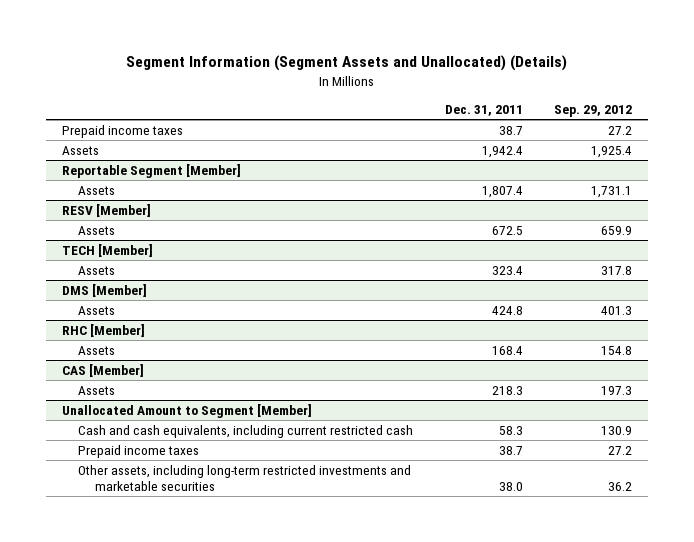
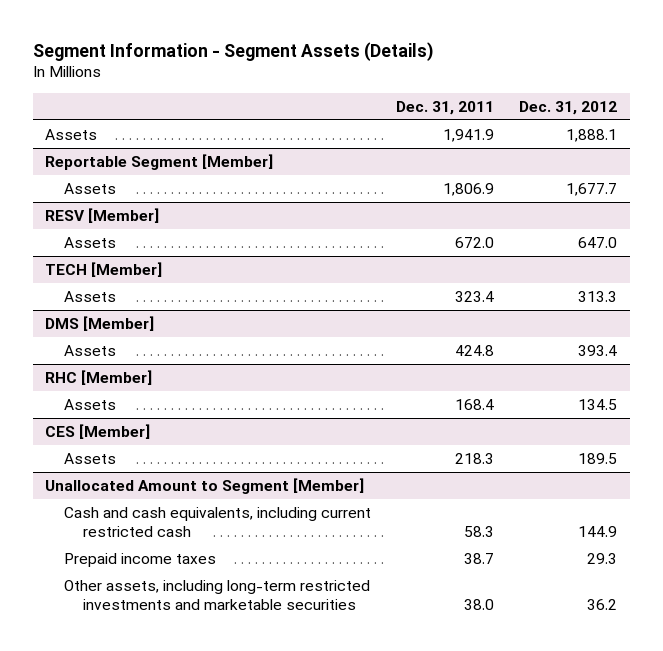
[125,55,567,72] Segment Information (Segment Assets and Unallocated) (Details) -> [32,41,434,61] Segment Information - Segment Assets (Details)
[554,105,633,118] Sep. 29, 2012 -> none
none -> [519,100,618,115] Dec. 31, 2012
[61,124,183,138] Prepaid income taxes -> none
[481,145,523,158] 1,942.4 -> [443,129,495,143] 1,941.9
[481,185,523,198] 1,807.4 -> [443,183,495,197] 1,806.9
[491,225,523,235] 672.5 -> [455,237,495,249] 672.0
[61,363,144,377] CAS [Member] -> none
none -> [45,424,151,440] CES [Member]

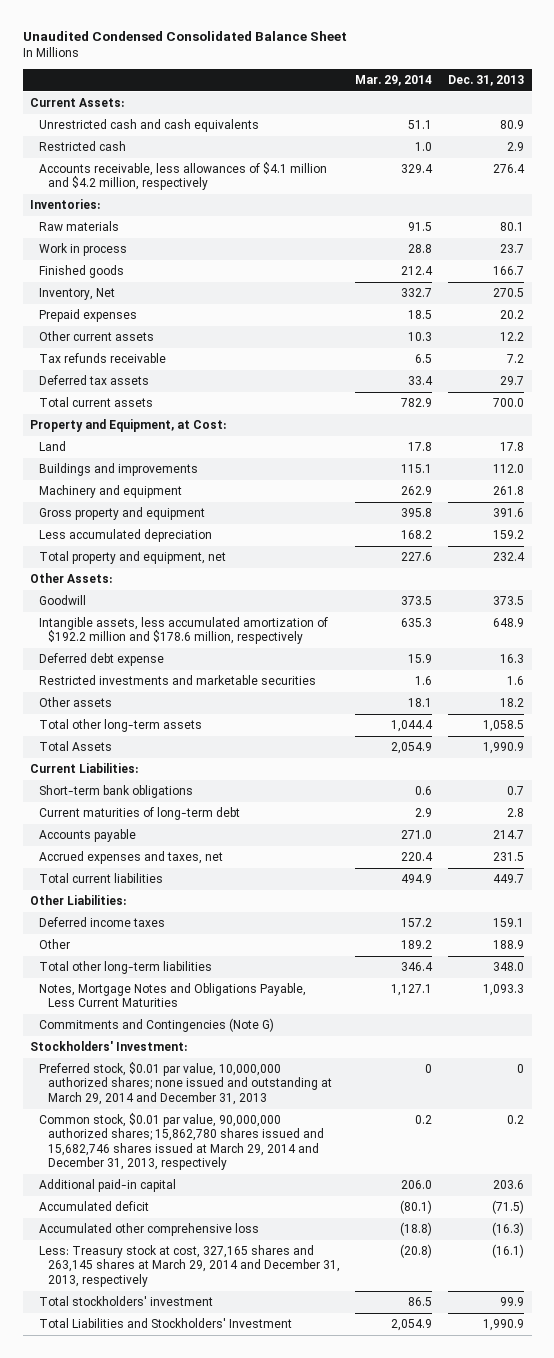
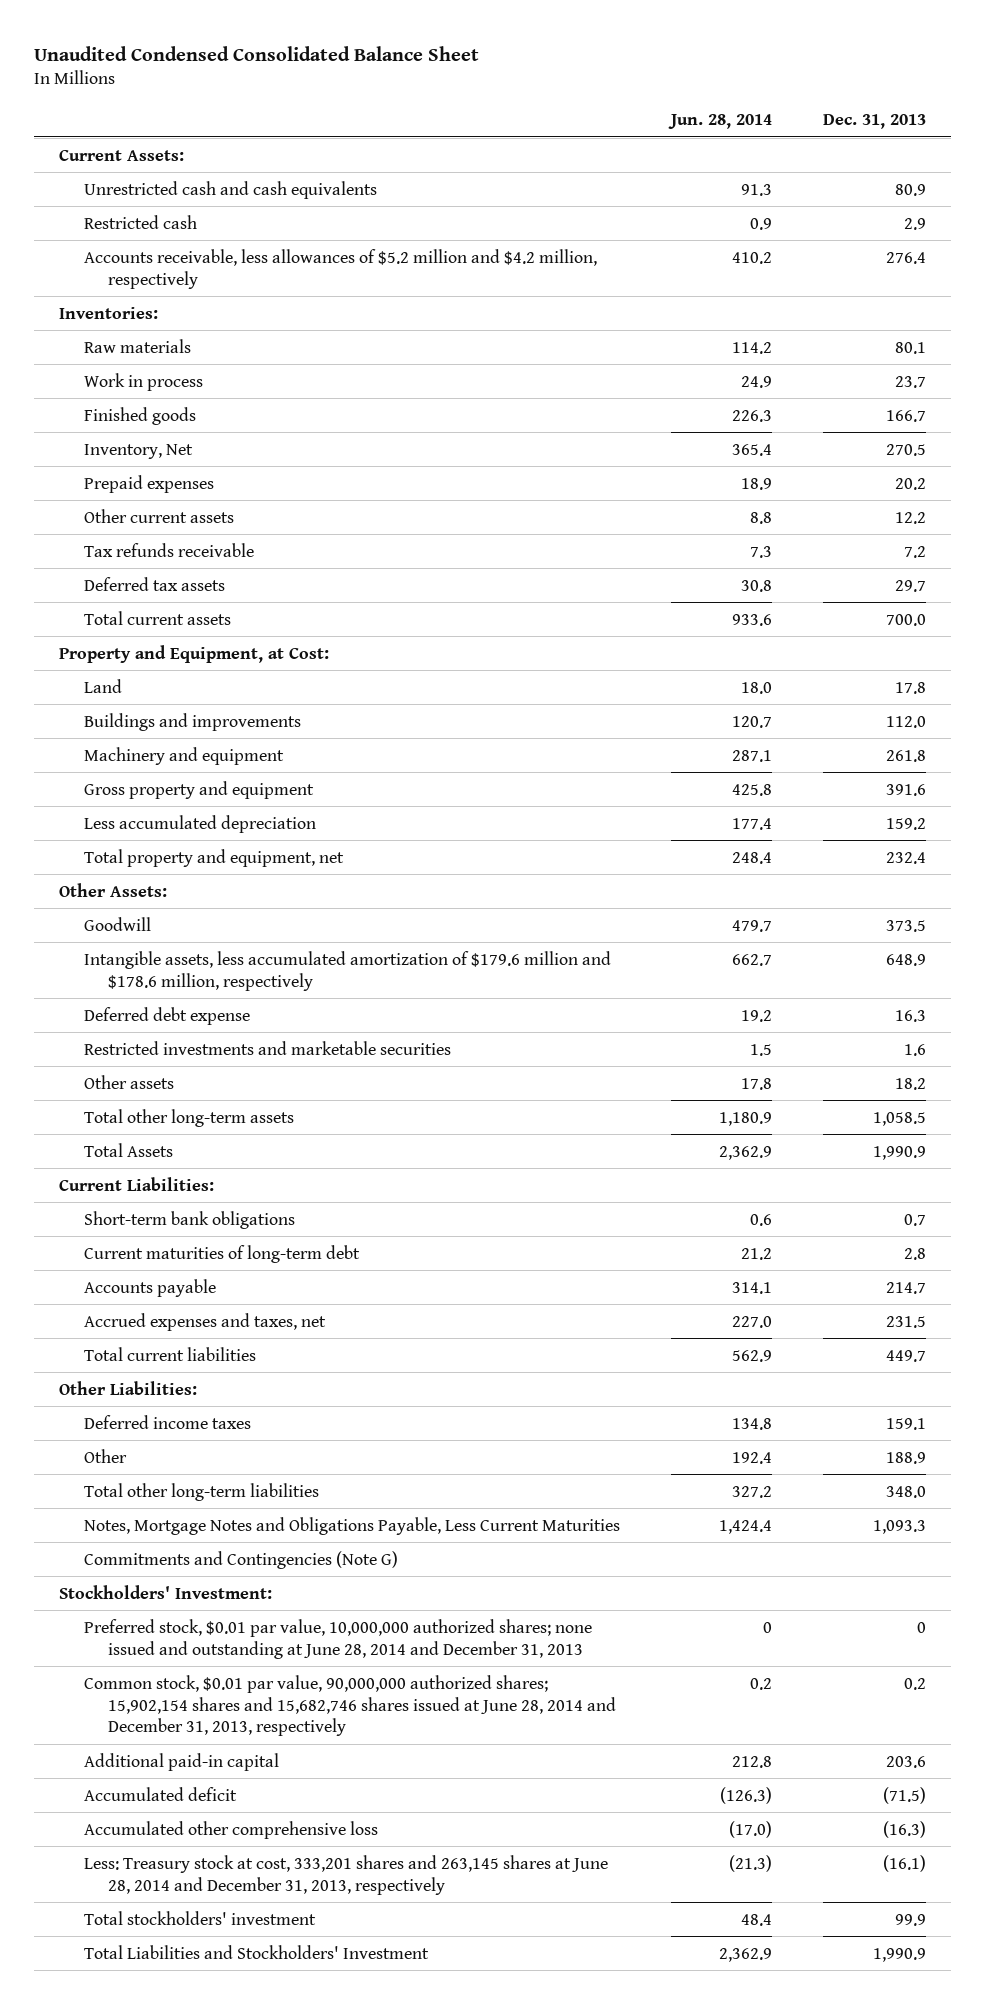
[355,75,433,87] Mar. 29, 2014 -> none
none -> [667,113,772,129] Jun. 28, 2014
[39,162,328,191] Accounts receivable, less allowances of $4.1 million and $4.2 million, respectively -> [83,248,597,289] Accounts receivable, less allowances of $5.2 million and $4.2 million, respectively
[39,617,329,645] Intangible assets, less accumulated amortization of $192.2 million and $178.6 million, respectively -> [83,950,611,991] Intangible assets, less accumulated amortization of $179.6 million and $178.6 million, respectively
[39,1062,332,1105] Preferred stock, $0.01 par value, 10,000,000 authorized shares; none issued and outstanding at March 29, 2014 and December 31, 2013 -> [83,1618,592,1659] Preferred stock, $0.01 par value, 10,000,000 authorized shares; none issued and outstanding at June 28, 2014 and December 31, 2013
[39,1113,324,1171] Common stock, $0.01 par value, 90,000,000 authorized shares; 15,862,780 shares issued and 15,682,746 shares issued at March 29, 2014 and December 31, 2013, respectively -> [83,1674,617,1737] Common stock, $0.01 par value, 90,000,000 authorized shares; 15,902,154 shares and 15,682,746 shares issued at June 28, 2014 and December 31, 2013, respectively
[39,1245,340,1287] Less: Treasury stock at cost, 327,165 shares and 263,145 shares at March 29, 2014 and December 31, 2013, respectively -> [83,1854,608,1895] Less: Treasury stock at cost, 333,201 shares and 263,145 shares at June 28, 2014 and December 31, 2013, respectively

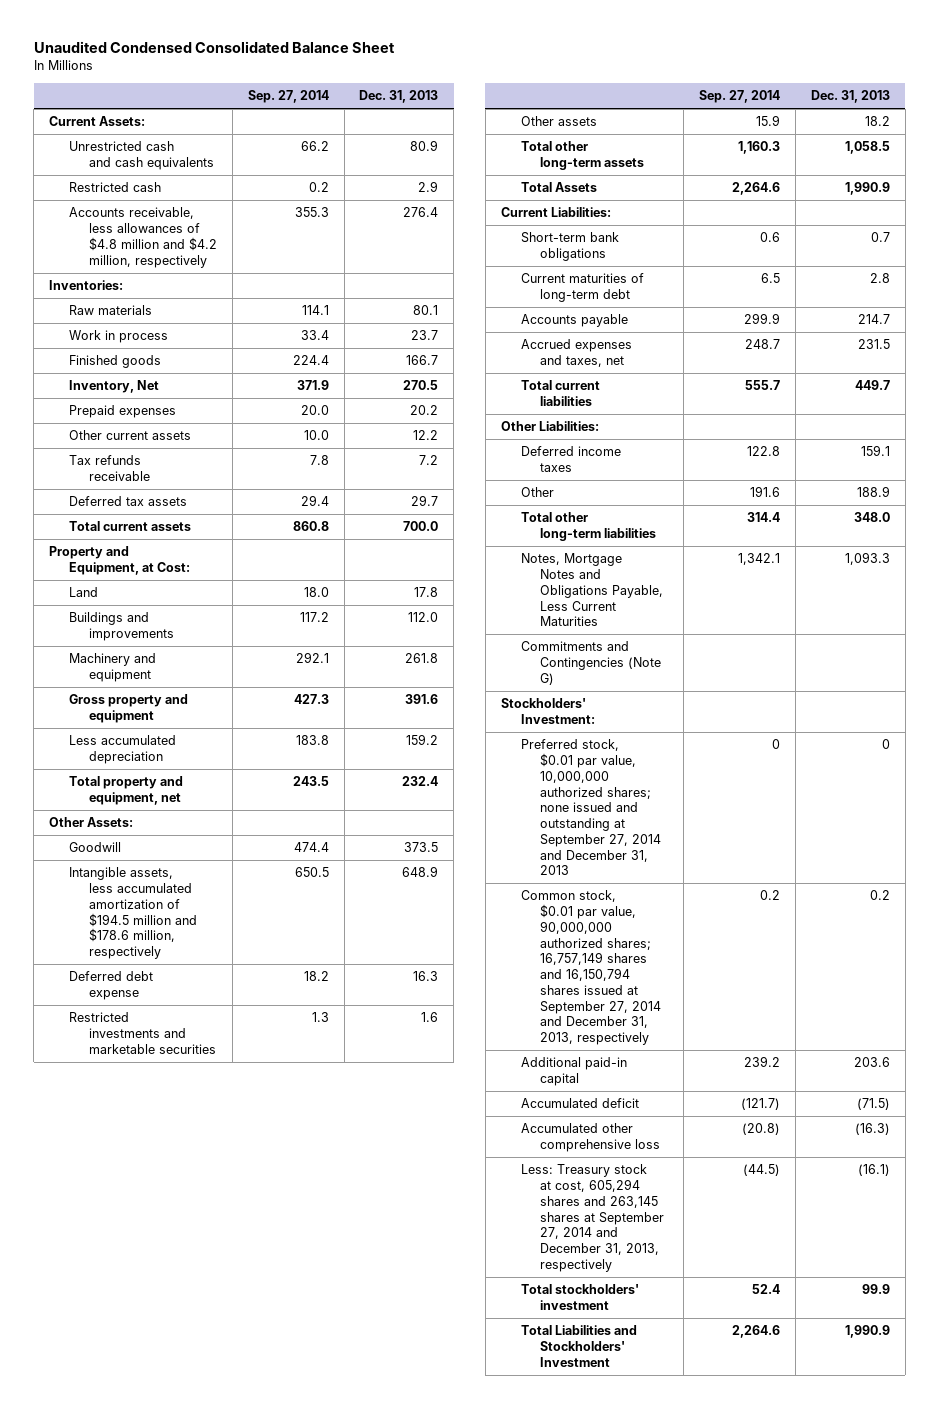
[667,113,772,129] Jun. 28, 2014 -> none
none -> [247,90,329,104] Sep. 27, 2014
[83,248,597,289] Accounts receivable, less allowances of $5.2 million and $4.2 million, respectively -> [68,207,217,268] Accounts receivable, less allowances of $4.8 million and $4.2 million, respectively
[83,950,611,991] Intangible assets, less accumulated amortization of $179.6 million and $178.6 million, respectively -> [68,867,197,960] Intangible assets, less accumulated amortization of $194.5 million and $178.6 million, respectively
[83,1618,592,1659] Preferred stock, $0.01 par value, 10,000,000 authorized shares; none issued and outstanding at June 28, 2014 and December 31, 2013 -> [520,739,662,876] Preferred stock, $0.01 par value, 10,000,000 authorized shares; none issued and outstanding at September 27, 2014 and December 31, 2013
[83,1674,617,1737] Common stock, $0.01 par value, 90,000,000 authorized shares; 15,902,154 shares and 15,682,746 shares issued at June 28, 2014 and December 31, 2013, respectively -> [520,890,662,1046] Common stock, $0.01 par value, 90,000,000 authorized shares; 16,757,149 shares and 16,150,794 shares issued at September 27, 2014 and December 31, 2013, respectively
[83,1854,608,1895] Less: Treasury stock at cost, 333,201 shares and 263,145 shares at June 28, 2014 and December 31, 2013, respectively -> [520,1164,665,1272] Less: Treasury stock at cost, 605,294 shares and 263,145 shares at September 27, 2014 and December 31, 2013, respectively

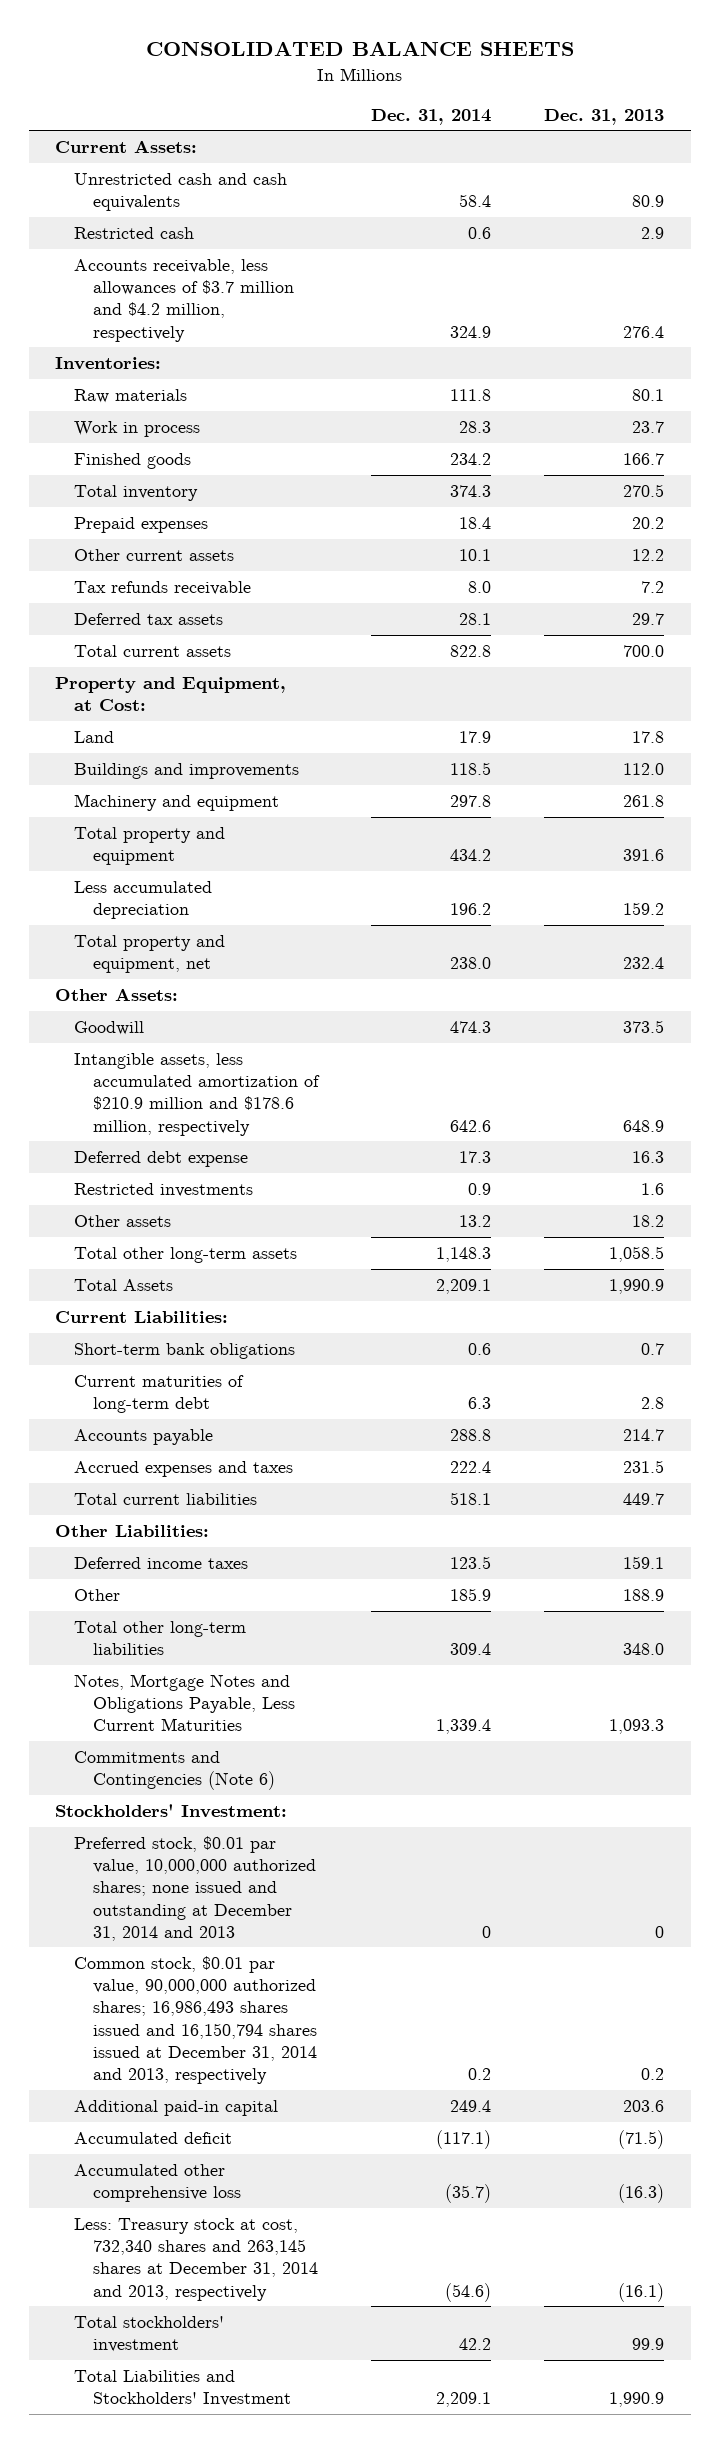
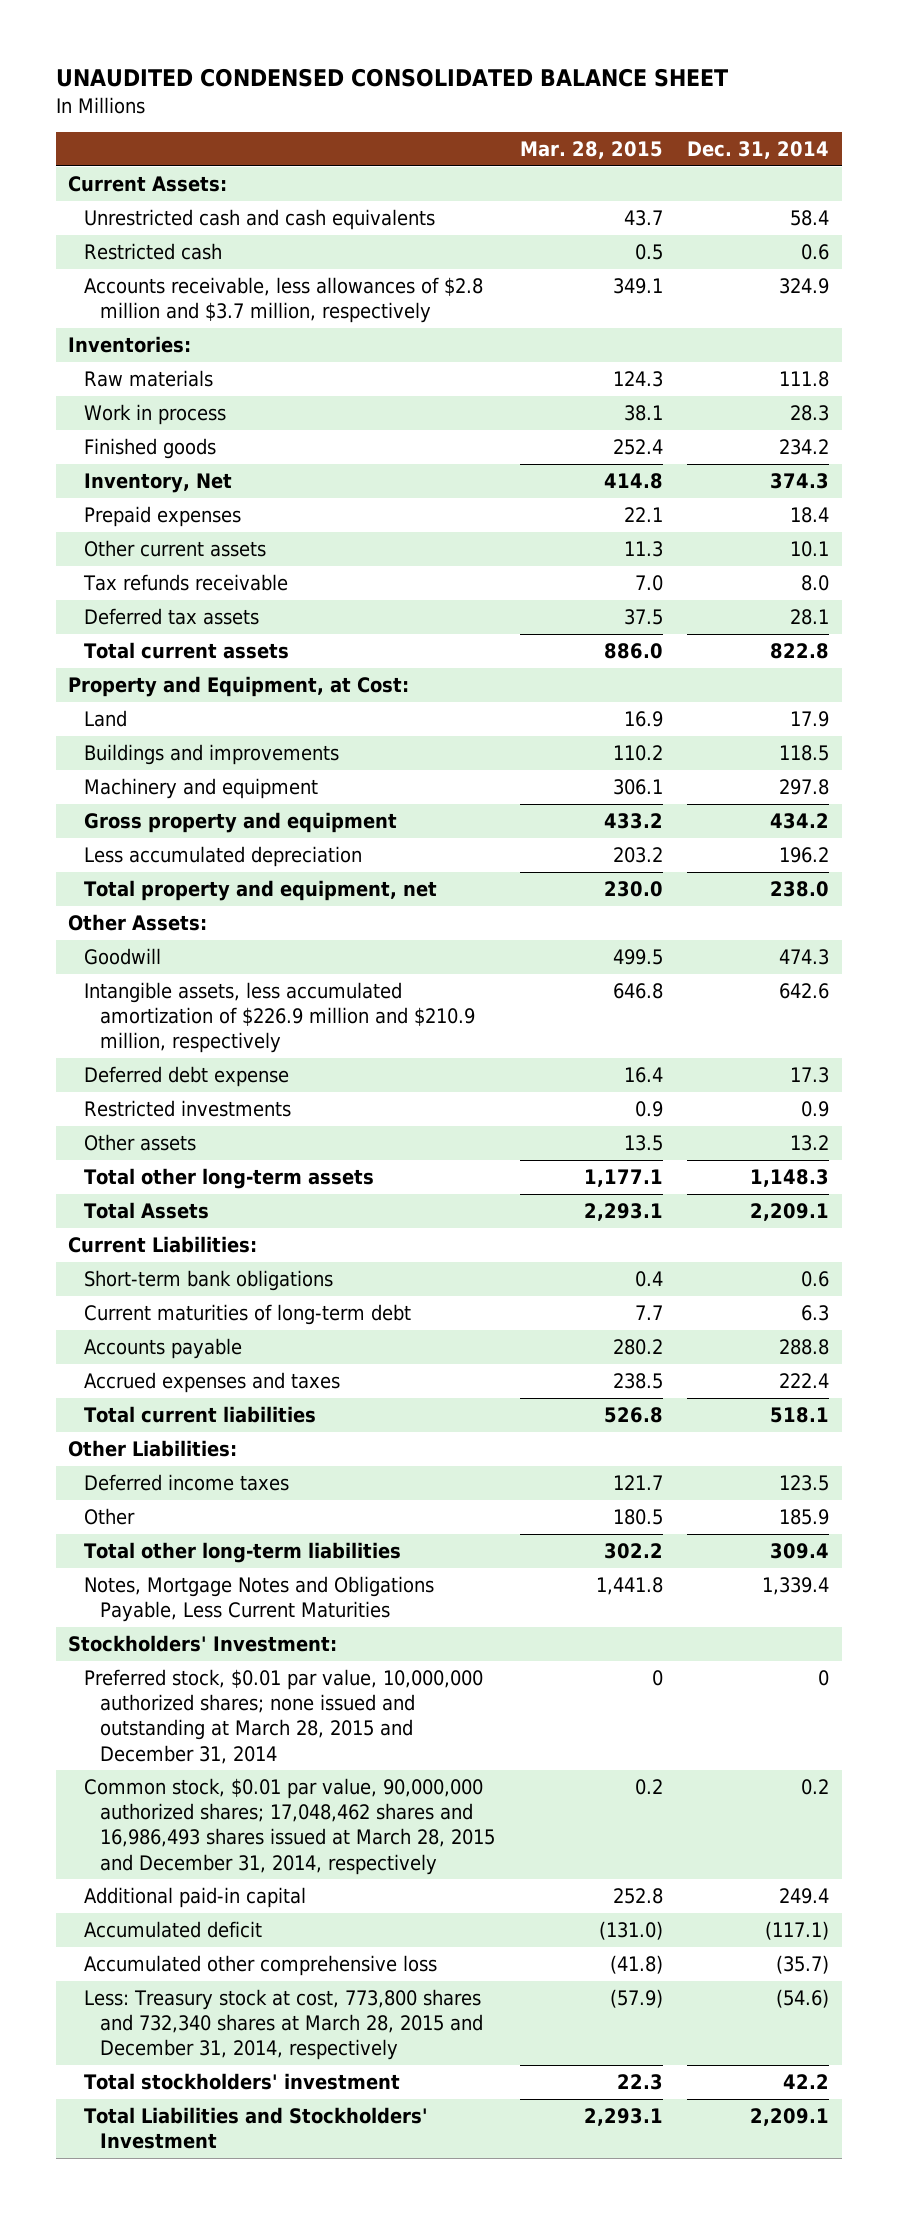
[145,41,574,57] CONSOLIDATED BALANCE SHEETS -> [55,68,728,88] UNAUDITED CONDENSED CONSOLIDATED BALANCE SHEET
[544,108,665,125] Dec. 31, 2013 -> none
none -> [519,141,663,160] Mar. 28, 2015
[74,259,295,342] Accounts receivable, less allowances of $3.7 million and $4.2 million, respectively -> [83,277,483,324] Accounts receivable, less allowances of $2.8 million and $3.7 million, respectively
[74,485,199,502] Total inventory -> [83,473,232,494] Inventory, Net
[74,827,226,866] Total property and equipment -> [83,812,397,834] Gross property and equipment
[74,1053,321,1136] Intangible assets, less accumulated amortization of $210.9 million and $178.6 million, respectively -> [83,982,476,1054] Intangible assets, less accumulated amortization of $226.9 million and $210.9 million, respectively
[74,1751,276,1791] Commitments and Contingencies (Note 6) -> none
[74,1836,317,1941] Preferred stock, $0.01 par value, 10,000,000 authorized shares; none issued and outstanding at December 31, 2014 and 2013 -> [83,1669,483,1764] Preferred stock, $0.01 par value, 10,000,000 authorized shares; none issued and outstanding at March 28, 2015 and December 31, 2014
[74,1956,318,2084] Common stock, $0.01 par value, 90,000,000 authorized shares; 16,986,493 shares issued and 16,150,794 shares issued at December 31, 2014 and 2013, respectively -> [83,1778,496,1875] Common stock, $0.01 par value, 90,000,000 authorized shares; 17,048,462 shares and 16,986,493 shares issued at March 28, 2015 and December 31, 2014, respectively
[74,2218,319,2301] Less: Treasury stock at cost, 732,340 shares and 263,145 shares at December 31, 2014 and 2013, respectively -> [83,1989,484,2061] Less: Treasury stock at cost, 773,800 shares and 732,340 shares at March 28, 2015 and December 31, 2014, respectively

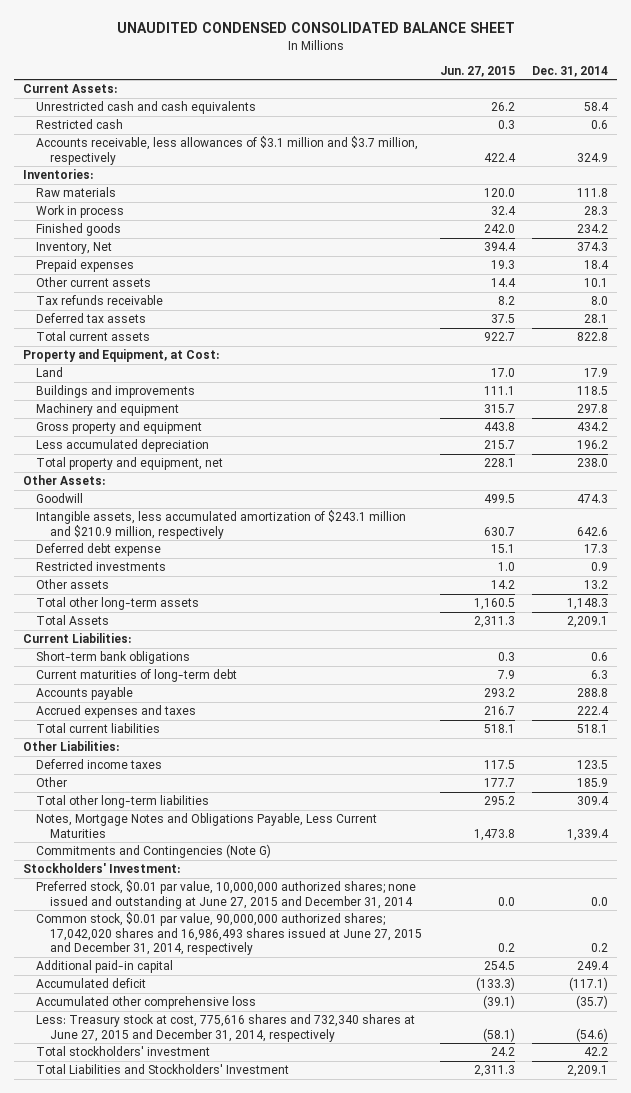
[519,141,663,160] Mar. 28, 2015 -> none
none -> [439,66,515,78] Jun. 27, 2015
[83,277,483,324] Accounts receivable, less allowances of $2.8 million and $3.7 million, respectively -> [36,136,419,165] Accounts receivable, less allowances of $3.1 million and $3.7 million, respectively
[83,982,476,1054] Intangible assets, less accumulated amortization of $226.9 million and $210.9 million, respectively -> [36,510,407,539] Intangible assets, less accumulated amortization of $243.1 million and $210.9 million, respectively
none -> [36,844,272,859] Commitments and Contingencies (Note G)
[83,1669,483,1764] Preferred stock, $0.01 par value, 10,000,000 authorized shares; none issued and outstanding at March 28, 2015 and December 31, 2014 -> [36,880,417,909] Preferred stock, $0.01 par value, 10,000,000 authorized shares; none issued and outstanding at June 27, 2015 and December 31, 2014
[818,1670,830,1687] 0 -> [591,896,609,906] 0.0
[83,1778,496,1875] Common stock, $0.01 par value, 90,000,000 authorized shares; 17,048,462 shares and 16,986,493 shares issued at March 28, 2015 and December 31, 2014, respectively -> [36,912,422,956] Common stock, $0.01 par value, 90,000,000 authorized shares; 17,042,020 shares and 16,986,493 shares issued at June 27, 2015 and December 31, 2014, respectively
[83,1989,484,2061] Less: Treasury stock at cost, 773,800 shares and 732,340 shares at March 28, 2015 and December 31, 2014, respectively -> [36,1014,416,1042] Less: Treasury stock at cost, 775,616 shares and 732,340 shares at June 27, 2015 and December 31, 2014, respectively

